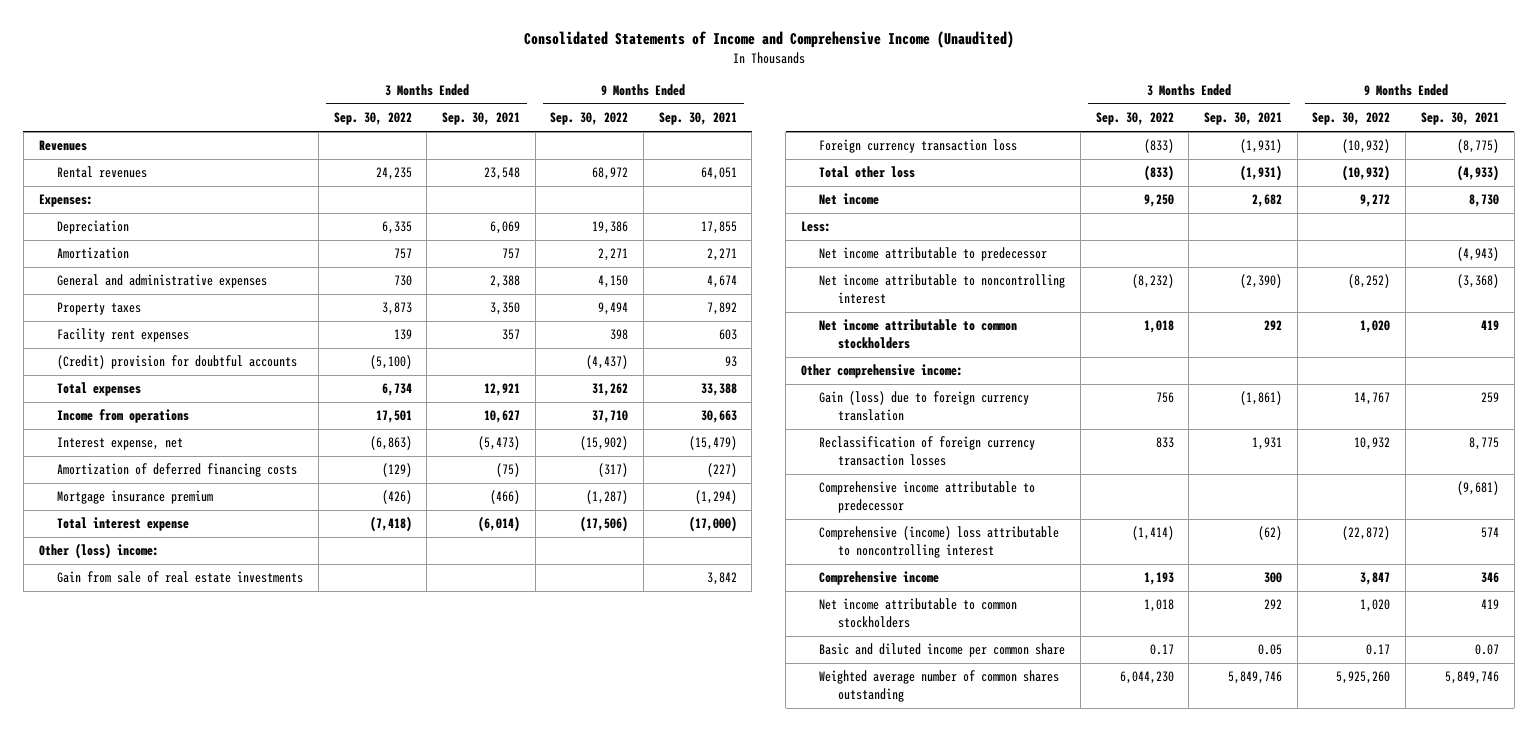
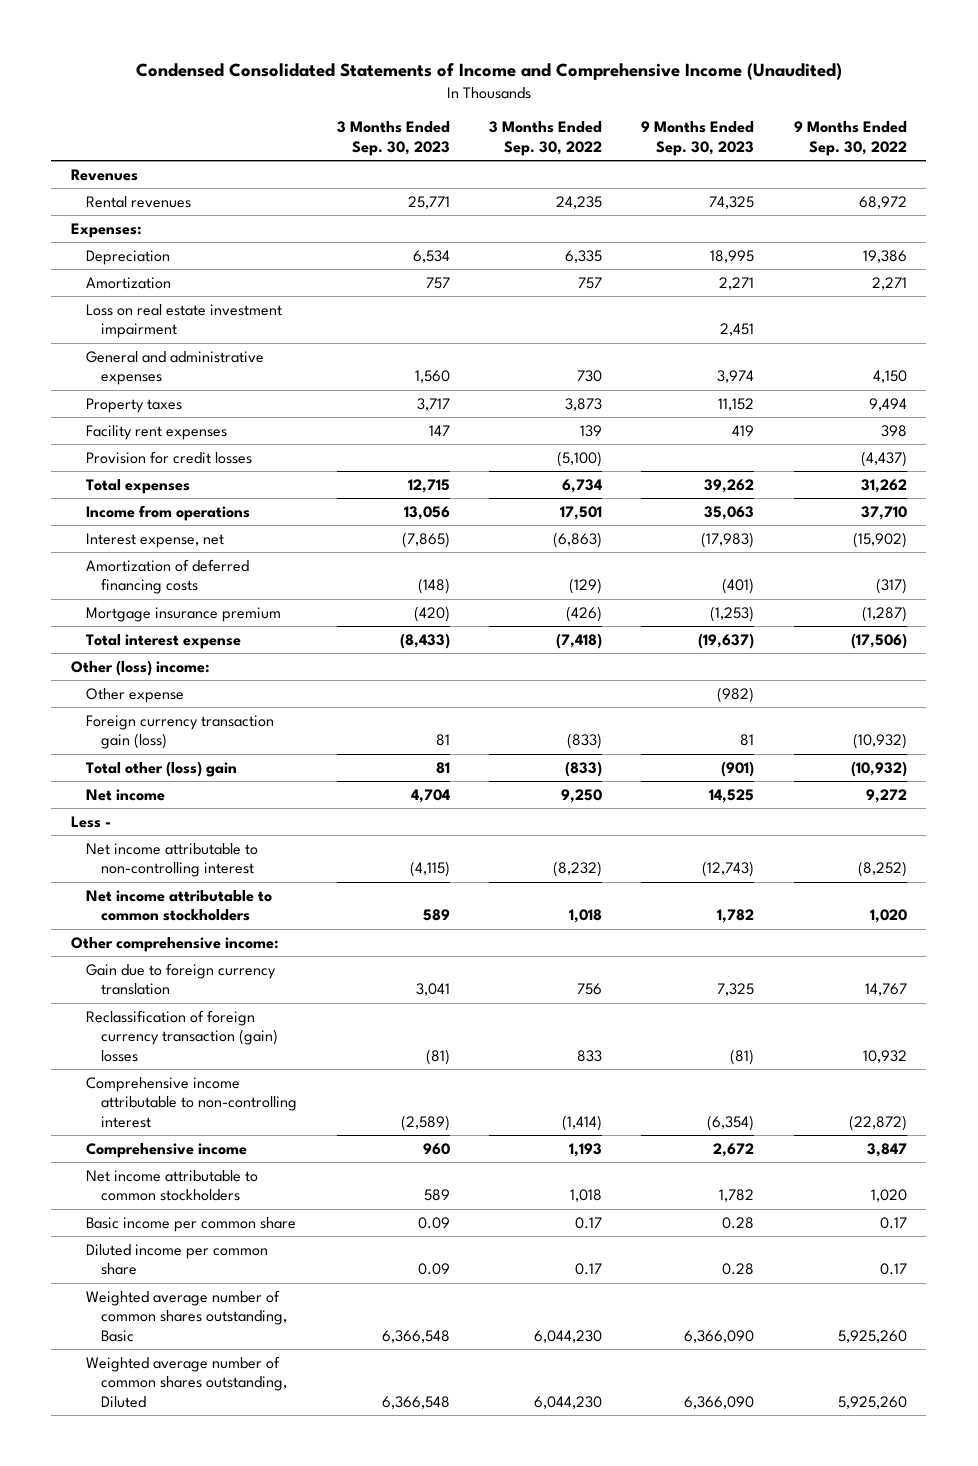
[523,31,1014,49] Consolidated Statements of Income and Comprehensive Income (Unaudited) -> [135,63,842,81] Condensed Consolidated Statements of Income and Comprehensive Income (Unaudited)
[441,112,520,126] Sep. 30, 2021 -> none
[658,112,737,126] Sep. 30, 2021 -> none
none -> [336,121,450,157] 3 Months Ended Sep. 30, 2023
none -> [641,121,755,157] 9 Months Ended Sep. 30, 2023
none -> [85,303,282,339] Loss on real estate investment impairment
[57,355,298,370] (Credit) provision for doubtful accounts -> [85,450,252,464] Provision for credit losses
[57,571,304,584] Gain from sale of real estate investments -> none
none -> [85,687,184,703] Other expense
[819,139,1018,154] Foreign currency transaction loss -> [85,714,274,750] Foreign currency transaction gain (loss)
[819,166,916,179] Total other loss -> [85,760,237,777] Total other (loss) gain
[819,247,1048,262] Net income attributable to predecessor -> none
[800,221,831,233] Less: -> [70,815,111,828] Less -
[819,274,1066,304] Net income attributable to noncontrolling interest -> [85,842,258,878] Net income attributable to non-controlling interest
[819,481,1036,513] Comprehensive income attributable to predecessor -> none
[819,391,1030,421] Gain (loss) due to foreign currency translation -> [85,962,276,996] Gain due to foreign currency translation
[819,436,1036,466] Reclassification of foreign currency transaction losses -> [85,1009,279,1063] Reclassification of foreign currency transaction (gain) losses
[819,526,1060,558] Comprehensive (income) loss attributable to noncontrolling interest -> [85,1076,298,1129] Comprehensive income attributable to non-controlling interest
[819,643,1066,658] Basic and diluted income per common share -> [85,1216,296,1232] Basic income per common share
none -> [85,1243,268,1276] Diluted income per common share
[819,670,1060,702] Weighted average number of common shares outstanding -> [85,1289,288,1343] Weighted average number of common shares outstanding, Basic
none -> [85,1355,288,1409] Weighted average number of common shares outstanding, Diluted

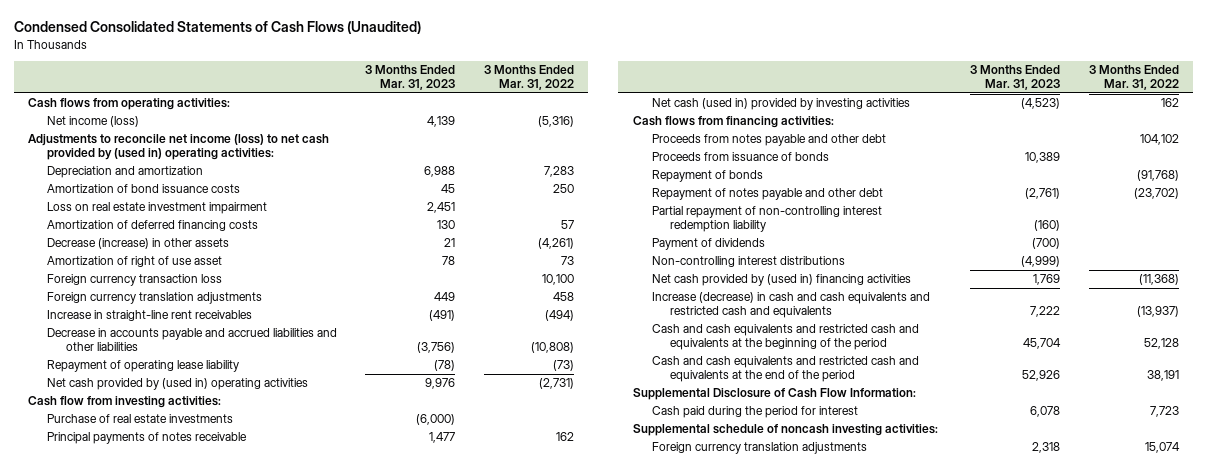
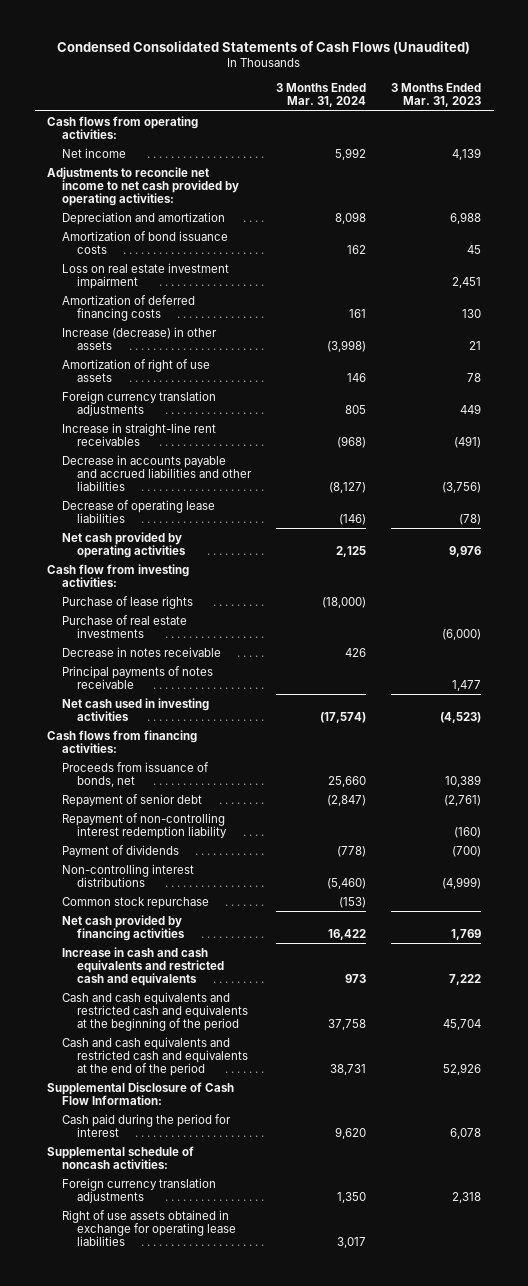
[483,65,574,91] 3 Months Ended Mar. 31, 2022 -> none
none -> [276,83,367,108] 3 Months Ended Mar. 31, 2024
[46,116,139,128] Net income (loss) -> [62,147,127,158] Net income
[27,134,329,161] Adjustments to reconcile net income (loss) to net cash provided by (used in) operating activities: -> [47,166,240,206] Adjustments to reconcile net income to net cash provided by operating activities:
[46,274,222,287] Foreign currency transaction loss -> none
[46,238,229,250] Decrease (increase) in other assets -> [62,326,218,350] Increase (decrease) in other assets
[46,256,222,268] Amortization of right of use asset -> [62,358,211,382] Amortization of right of use assets
[46,360,239,373] Repayment of operating lease liability -> none
none -> [62,499,216,523] Decrease of operating lease liabilities
[46,378,308,391] Net cash provided by (used in) operating activities -> [62,531,187,558] Net cash provided by operating activities
none -> [62,595,194,609] Purchase of lease rights
none -> [62,646,222,657] Decrease in notes receivable
[651,98,910,111] Net cash (used in) provided by investing activities -> [62,697,210,721] Net cash used in investing activities
[651,134,886,147] Proceeds from notes payable and other debt -> none
[651,170,763,183] Repayment of bonds -> none
[651,152,829,162] Proceeds from issuance of bonds -> [62,761,210,787] Proceeds from issuance of bonds, net
[651,188,883,201] Repayment of notes payable and other debt -> [62,793,203,807] Repayment of senior debt
[651,206,882,233] Partial repayment of non-controlling interest redemption liability -> [62,812,228,839] Repayment of non-controlling interest redemption liability
none -> [62,896,210,909] Common stock repurchase
[651,274,911,287] Net cash provided by (used in) financing activities -> [62,914,186,941] Net cash provided by financing activities
[651,292,930,319] Increase (decrease) in cash and cash equivalents and restricted cash and equivalents -> [62,946,225,986] Increase in cash and cash equivalents and restricted cash and equivalents
[632,424,938,437] Supplemental schedule of noncash investing activities: -> [47,1145,195,1169] Supplemental schedule of noncash activities:
none -> [62,1209,237,1246] Right of use assets obtained in exchange for operating lease liabilities

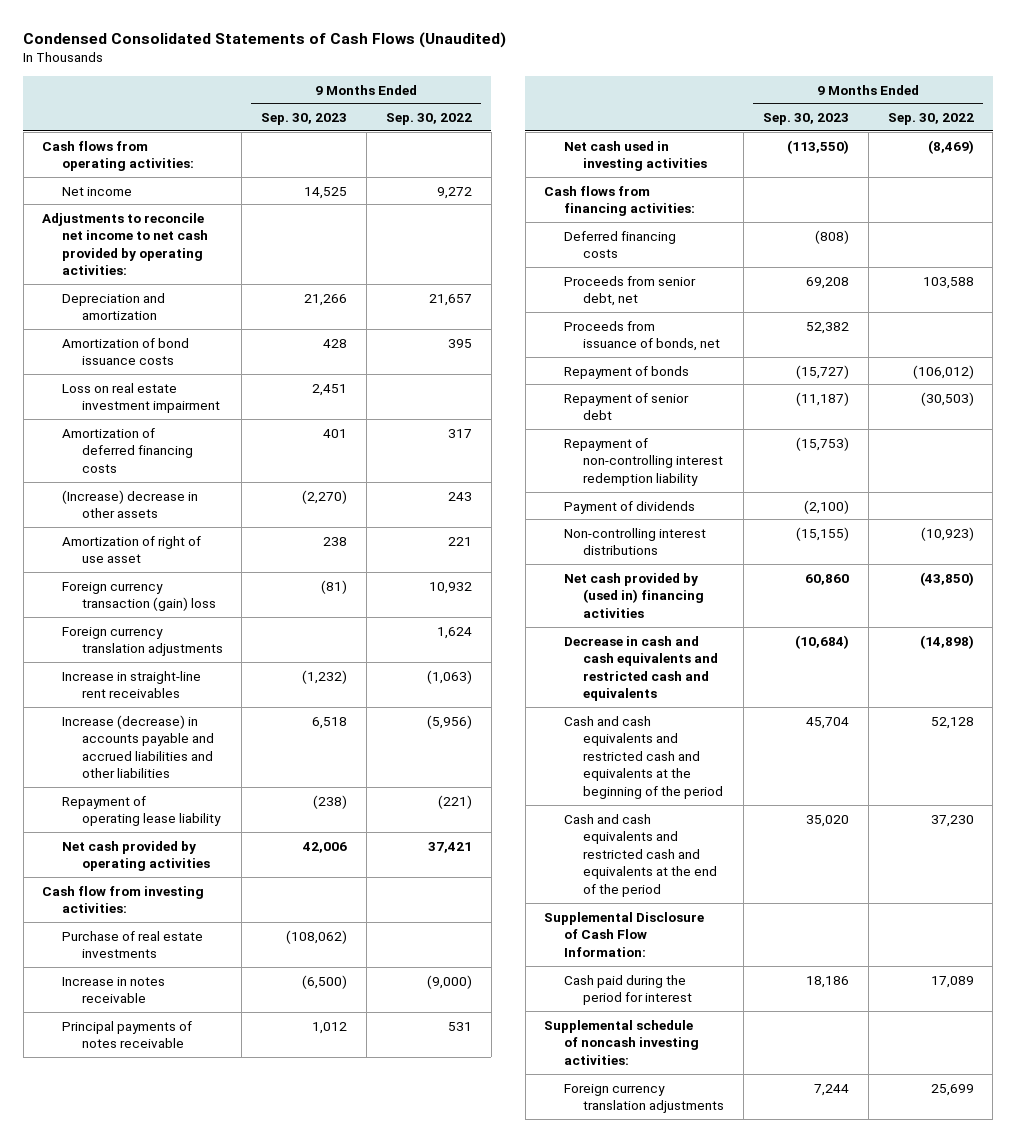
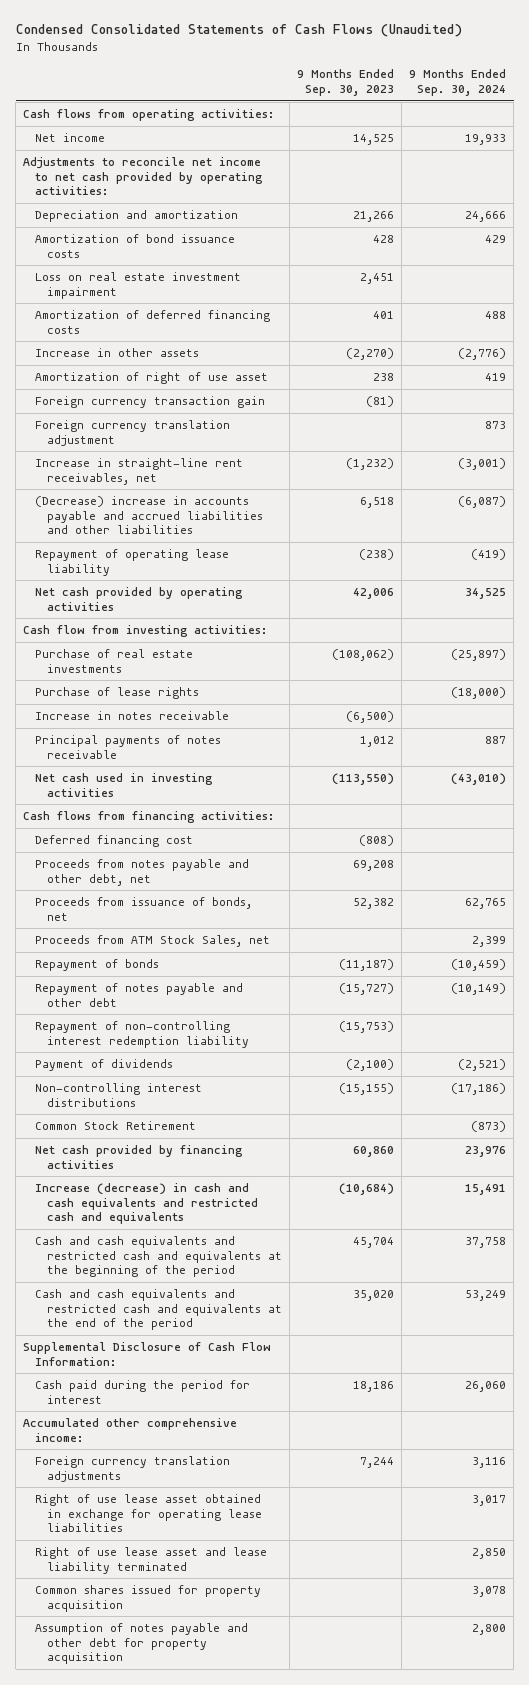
[385,113,472,126] Sep. 30, 2022 -> none
none -> [409,69,507,97] 9 Months Ended Sep. 30, 2024
[61,489,198,519] (Increase) decrease in other assets -> [35,347,200,357] Increase in other assets
[61,581,216,612] Foreign currency transaction (gain) loss -> [35,395,266,408] Foreign currency transaction gain
[61,626,223,657] Foreign currency translation adjustments -> [35,419,231,446] Foreign currency translation adjustment
[61,670,201,699] Increase in straight-line rent receivables -> [35,457,244,485] Increase in straight-line rent receivables, net
[61,714,214,779] Increase (decrease) in accounts payable and accrued liabilities and other liabilities -> [35,495,264,535] (Decrease) increase in accounts payable and accrued liabilities and other liabilities
none -> [35,686,200,699] Purchase of lease rights
[563,230,676,259] Deferred financing costs -> [35,834,194,847] Deferred financing cost
[563,275,696,307] Proceeds from senior debt, net -> [35,858,250,886] Proceeds from notes payable and other debt, net
[563,392,689,421] Repayment of senior debt -> none
none -> [35,934,271,947] Proceeds from ATM Stock Sales, net
[796,364,850,379] (15,727) -> [339,958,395,971] (11,187)
none -> [35,982,244,1007] Repayment of notes payable and other debt
none -> [35,1120,197,1130] Common Stock Retirement
[563,572,705,618] Net cash provided by (used in) financing activities -> [35,1144,244,1169] Net cash provided by financing activities
[563,635,719,702] Decrease in cash and cash equivalents and restricted cash and equivalents -> [35,1182,259,1225] Increase (decrease) in cash and cash equivalents and restricted cash and equivalents
[544,1019,699,1065] Supplemental schedule of noncash investing activities: -> none
none -> [23,1417,238,1442] Accumulated other comprehensive income:
none -> [35,1493,263,1533] Right of use lease asset obtained in exchange for operating lease liabilities
none -> [35,1546,268,1574] Right of use lease asset and lease liability terminated
none -> [35,1584,262,1612] Common shares issued for property acquisition
none -> [35,1622,249,1665] Assumption of notes payable and other debt for property acquisition

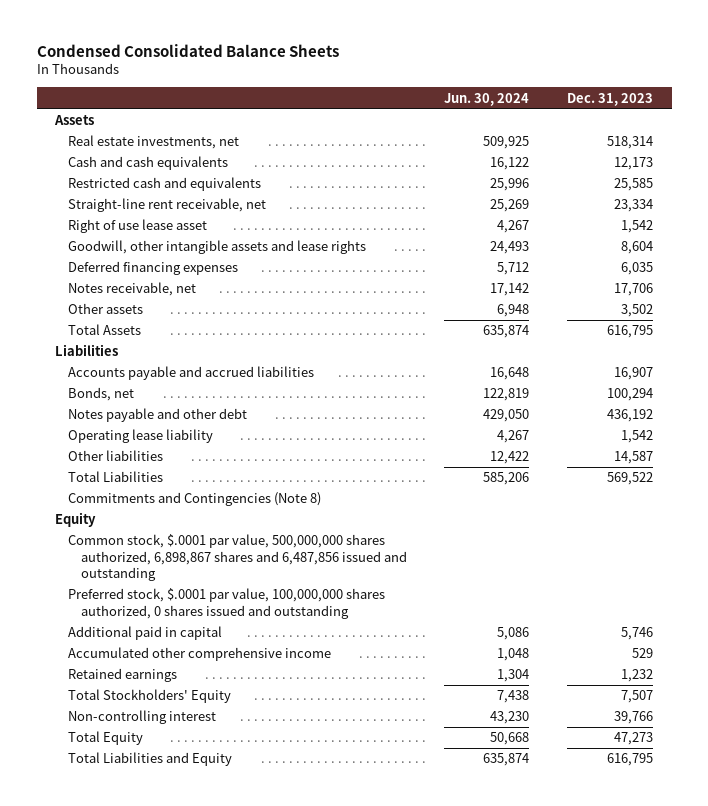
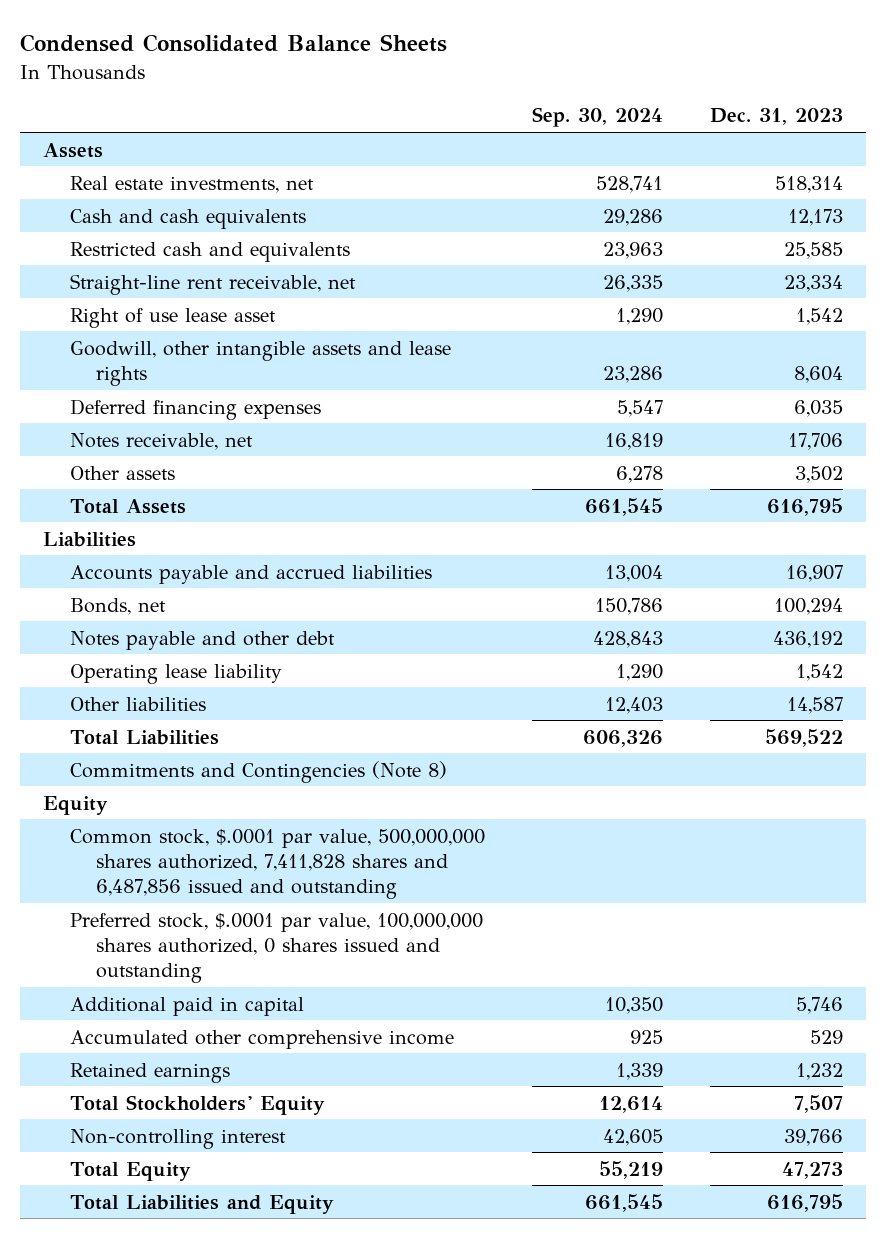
[444,92,530,106] Jun. 30, 2024 -> none
none -> [531,107,663,128] Sep. 30, 2024
[68,534,407,582] Common stock, $.0001 par value, 500,000,000 shares authorized, 6,898,867 shares and 6,487,856 issued and outstanding -> [69,828,485,900] Common stock, $.0001 par value, 500,000,000 shares authorized, 7,411,828 shares and 6,487,856 issued and outstanding

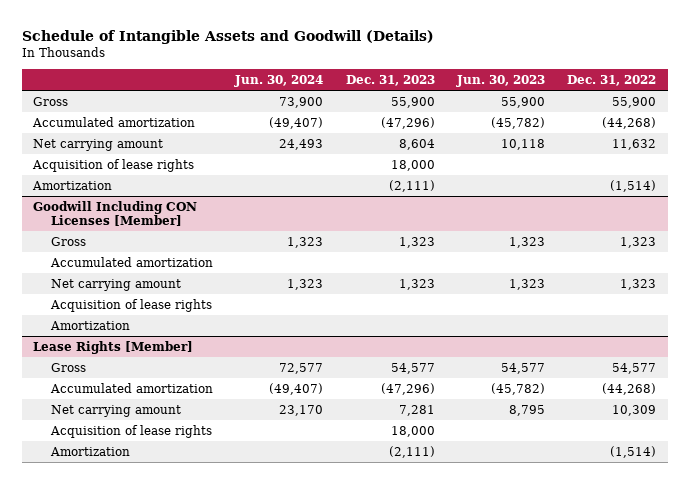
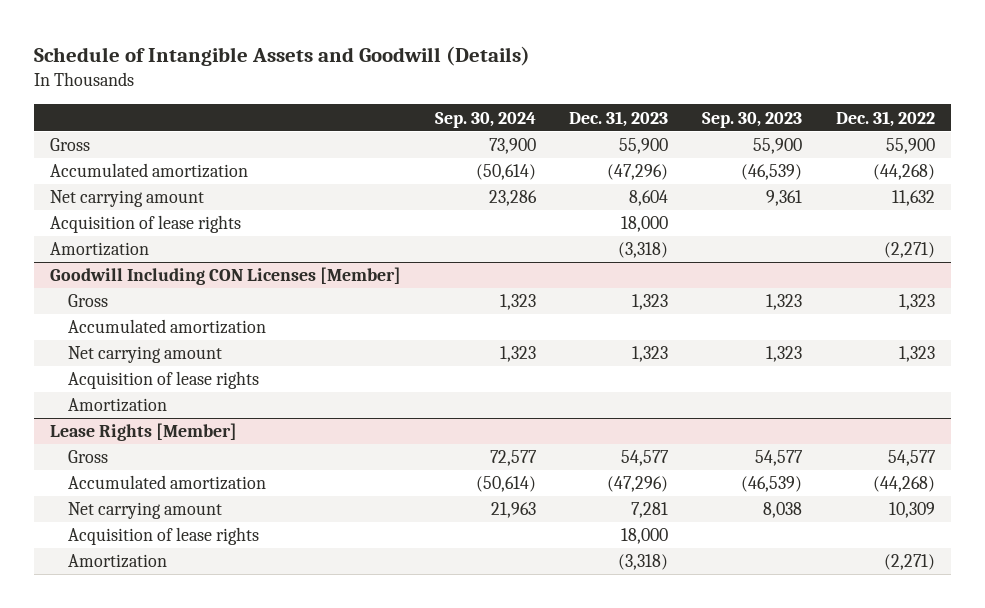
[234,74,324,87] Jun. 30, 2024 -> none
[456,74,546,87] Jun. 30, 2023 -> none
none -> [434,111,536,128] Sep. 30, 2024
none -> [702,111,803,128] Sep. 30, 2023
[388,180,435,193] (2,111) -> [618,242,669,259] (3,318)
[610,180,657,193] (1,514) -> [883,242,935,259] (2,271)
[388,446,435,459] (2,111) -> [618,554,669,571] (3,318)
[610,446,657,459] (1,514) -> [883,554,935,571] (2,271)

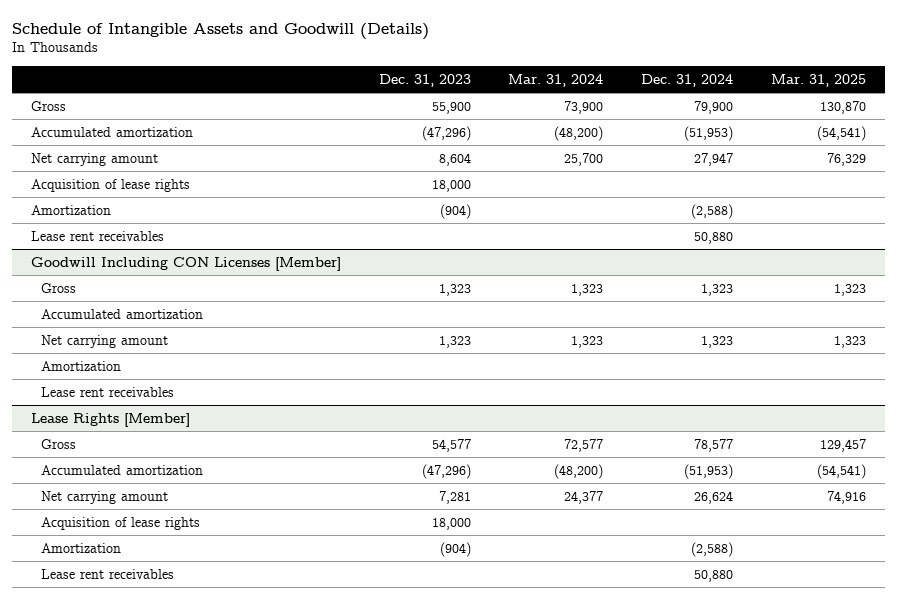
[434,111,536,128] Sep. 30, 2024 -> none
[702,111,803,128] Sep. 30, 2023 -> none
[835,110,935,127] Dec. 31, 2022 -> none
none -> [508,74,604,88] Mar. 31, 2024
none -> [640,74,733,88] Dec. 31, 2024
none -> [770,74,866,88] Mar. 31, 2025
[618,242,669,259] (3,318) -> [439,203,471,219] (904)
none -> [30,230,164,241] Lease rent receivables
[68,371,260,390] Acquisition of lease rights -> none
none -> [41,386,175,397] Lease rent receivables
[618,554,669,571] (3,318) -> [439,541,471,557] (904)
none -> [41,568,175,579] Lease rent receivables

